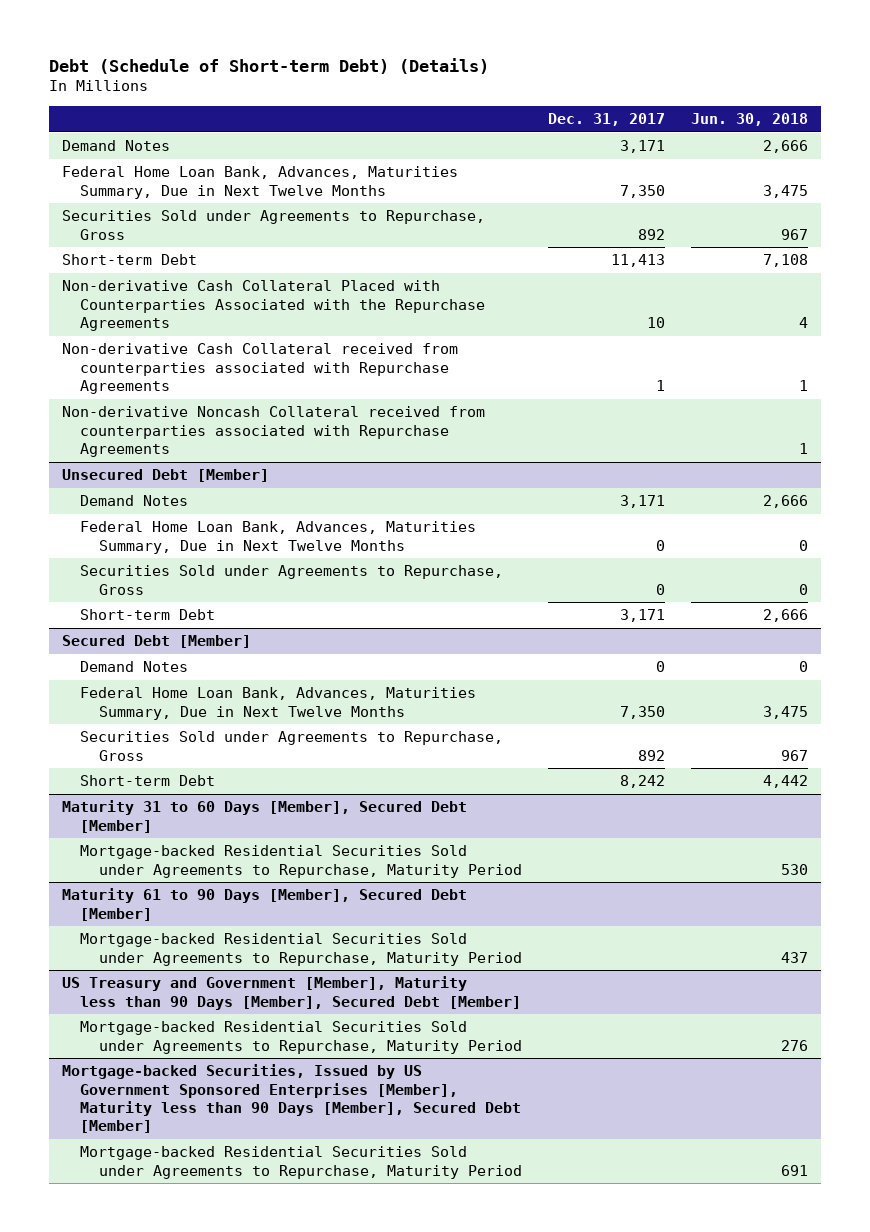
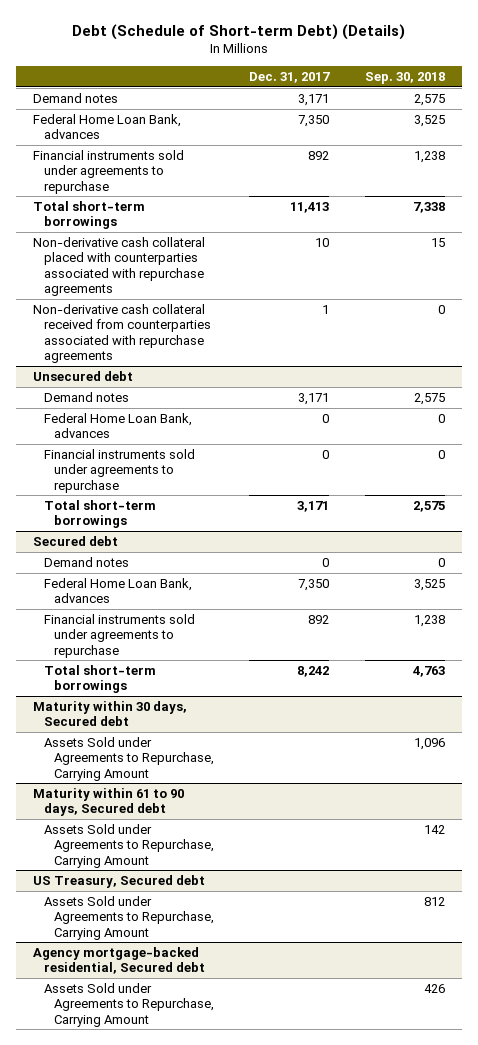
[690,113,808,127] Jun. 30, 2018 -> none
none -> [364,72,445,85] Sep. 30, 2018
[62,406,486,458] Non-derivative Noncash Collateral received from counterparties associated with Repurchase Agreements -> none
[62,800,468,833] Maturity 31 to 60 Days [Member], Secured Debt [Member] -> none
[80,845,522,878] Mortgage-backed Residential Securities Sold under Agreements to Repurchase, Maturity Period -> none
[80,933,522,966] Mortgage-backed Residential Securities Sold under Agreements to Repurchase, Maturity Period -> none
[62,976,522,1010] US Treasury and Government [Member], Maturity less than 90 Days [Member], Secured Debt [Member] -> none
[80,1021,522,1054] Mortgage-backed Residential Securities Sold under Agreements to Repurchase, Maturity Period -> none
[62,1064,522,1134] Mortgage-backed Securities, Issued by US Government Sponsored Enterprises [Member], Maturity less than 90 Days [Member], Secured Debt [Member] -> none
[80,1146,522,1179] Mortgage-backed Residential Securities Sold under Agreements to Repurchase, Maturity Period -> none
[62,140,171,152] Demand Notes -> [33,92,119,103] Demand notes
[62,166,459,199] Federal Home Loan Bank, Advances, Maturities Summary, Due in Next Twelve Months -> [33,113,182,140] Federal Home Loan Bank, advances
[62,210,486,240] Securities Sold under Agreements to Repurchase, Gross -> [33,149,185,194] Financial instruments sold under agreements to repurchase
[62,254,198,266] Short-term Debt -> [33,200,146,230] Total short-term borrowings
[62,280,486,332] Non-derivative Cash Collateral Placed with Counterparties Associated with the Repurchase Agreements -> [33,236,206,296] Non-derivative cash collateral placed with counterparties associated with repurchase agreements
[62,343,459,395] Non-derivative Cash Collateral received from counterparties associated with Repurchase Agreements -> [33,303,211,363] Non-derivative cash collateral received from counterparties associated with repurchase agreements
[62,469,270,483] Unsecured Debt [Member] -> [33,370,134,381] Unsecured debt
[80,495,189,507] Demand Notes -> [43,391,129,402] Demand notes
[80,521,477,554] Federal Home Loan Bank, Advances, Maturities Summary, Due in Next Twelve Months -> [43,412,192,439] Federal Home Loan Bank, advances
[80,565,504,595] Securities Sold under Agreements to Repurchase, Gross -> [43,448,195,493] Financial instruments sold under agreements to repurchase
[80,609,216,621] Short-term Debt -> [43,499,156,529] Total short-term borrowings
[62,635,252,649] Secured Debt [Member] -> [33,535,119,546] Secured debt
[80,661,189,673] Demand Notes -> [43,556,129,567] Demand notes
[80,687,477,720] Federal Home Loan Bank, Advances, Maturities Summary, Due in Next Twelve Months -> [43,577,192,604] Federal Home Loan Bank, advances
[80,731,504,761] Securities Sold under Agreements to Repurchase, Gross -> [43,613,195,658] Financial instruments sold under agreements to repurchase
[80,775,216,787] Short-term Debt -> [43,664,156,694] Total short-term borrowings
none -> [33,700,188,727] Maturity within 30 days, Secured debt
none -> [43,736,215,781] Assets Sold under Agreements to Repurchase, Carrying Amount
[62,888,468,921] Maturity 61 to 90 Days [Member], Secured Debt [Member] -> [33,787,185,817] Maturity within 61 to 90 days, Secured debt
none -> [43,823,215,868] Assets Sold under Agreements to Repurchase, Carrying Amount
none -> [33,874,206,888] US Treasury, Secured debt
none -> [43,895,215,940] Assets Sold under Agreements to Repurchase, Carrying Amount
none -> [33,946,205,975] Agency mortgage-backed residential, Secured debt
none -> [43,982,215,1027] Assets Sold under Agreements to Repurchase, Carrying Amount

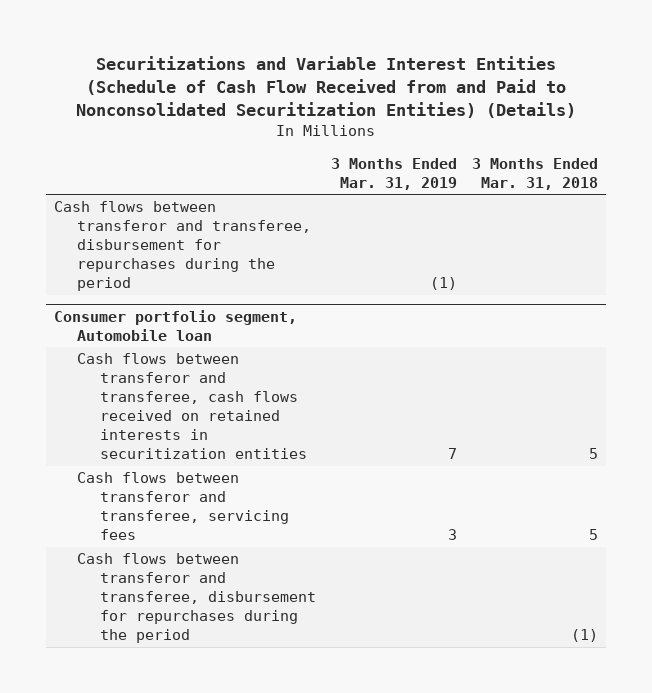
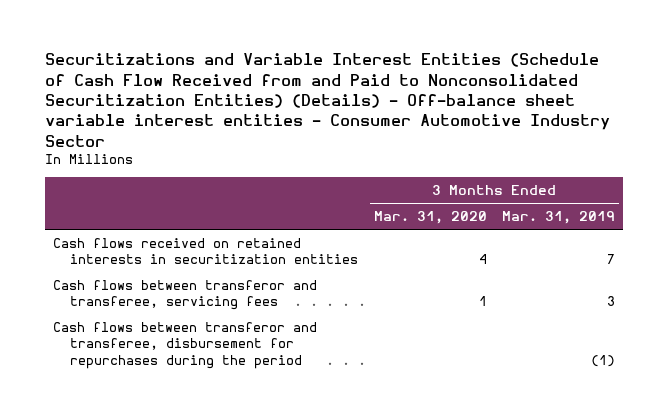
[76,55,577,119] Securitizations and Variable Interest Entities (Schedule of Cash Flow Received from and Paid to Nonconsolidated Securitization Entities) (Details) -> [44,53,610,147] Securitizations and Variable Interest Entities (Schedule of Cash Flow Received from and Paid to Nonconsolidated Securitization Entities) (Details) - Off-balance sheet variable interest entities - Consumer Automotive Industry Sector
[472,157,599,190] 3 Months Ended Mar. 31, 2018 -> none
none -> [373,211,487,225] Mar. 31, 2020
[53,309,297,341] Consumer portfolio segment, Automobile loan -> none
[77,353,308,460] Cash flows between transferor and transferee, cash flows received on retained interests in securitization entities -> [52,237,359,265] Cash flows received on retained interests in securitization entities
[77,553,317,644] Cash flows between transferor and transferee, disbursement for repurchases during the period -> none
[53,201,312,292] Cash flows between transferor and transferee, disbursement for repurchases during the period -> [52,321,317,369] Cash flows between transferor and transferee, disbursement for repurchases during the period

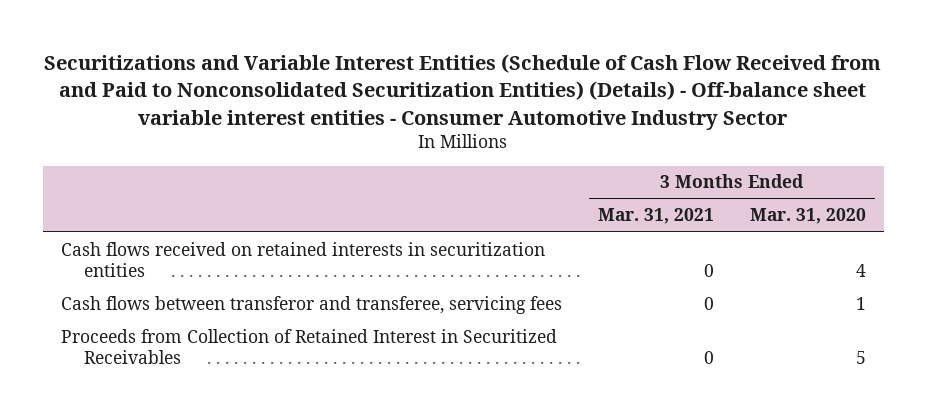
[501,211,615,225] Mar. 31, 2019 -> none
none -> [597,208,714,225] Mar. 31, 2021
[52,321,317,369] Cash flows between transferor and transferee, disbursement for repurchases during the period -> none
none -> [61,328,558,364] Proceeds from Collection of Retained Interest in Securitized Receivables

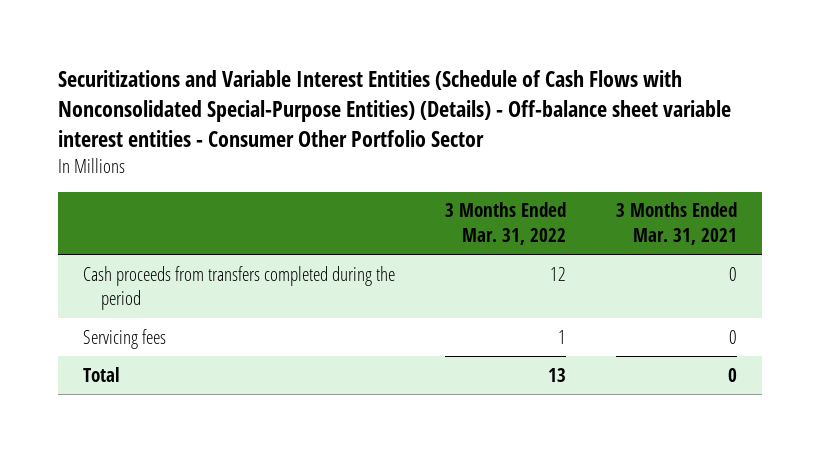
[44,54,882,130] Securitizations and Variable Interest Entities (Schedule of Cash Flow Received from and Paid to Nonconsolidated Securitization Entities) (Details) - Off-balance sheet variable interest entities - Consumer Automotive Industry Sector -> [57,70,731,147] Securitizations and Variable Interest Entities (Schedule of Cash Flows with Nonconsolidated Special-Purpose Entities) (Details) - Off-balance sheet variable interest entities - Consumer Other Portfolio Sector
[749,208,866,225] Mar. 31, 2020 -> none
none -> [444,202,566,245] 3 Months Ended Mar. 31, 2022
[61,241,546,277] Cash flows received on retained interests in securitization entities -> none
none -> [82,265,395,311] Cash proceeds from transfers completed during the period
[61,295,563,314] Cash flows between transferor and transferee, servicing fees -> [82,328,166,349] Servicing fees
[61,328,558,364] Proceeds from Collection of Retained Interest in Securitized Receivables -> [82,366,120,382] Total

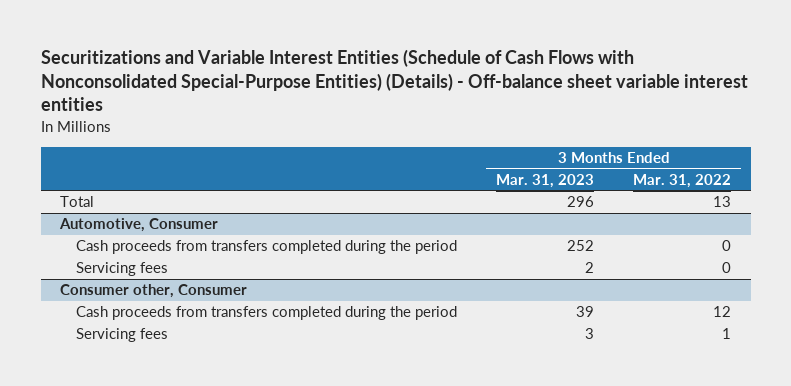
[57,70,731,147] Securitizations and Variable Interest Entities (Schedule of Cash Flows with Nonconsolidated Special-Purpose Entities) (Details) - Off-balance sheet variable interest entities - Consumer Other Portfolio Sector -> [40,49,748,112] Securitizations and Variable Interest Entities (Schedule of Cash Flows with Nonconsolidated Special-Purpose Entities) (Details) - Off-balance sheet variable interest entities
[616,202,738,245] 3 Months Ended Mar. 31, 2021 -> none
none -> [496,173,595,188] Mar. 31, 2023
[82,366,120,382] Total -> [60,196,95,208] Total
none -> [59,218,219,233] Automotive, Consumer
none -> [75,240,457,255] Cash proceeds from transfers completed during the period
none -> [75,262,168,277] Servicing fees
none -> [60,284,248,299] Consumer other, Consumer

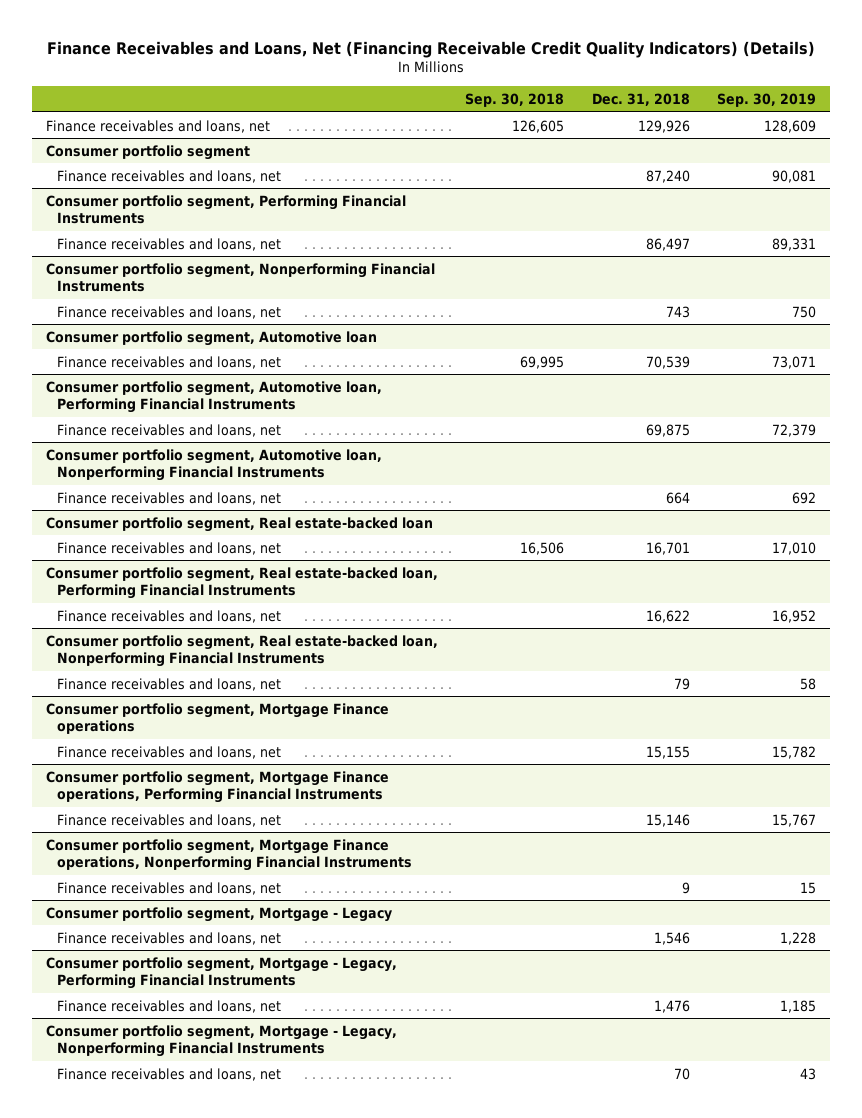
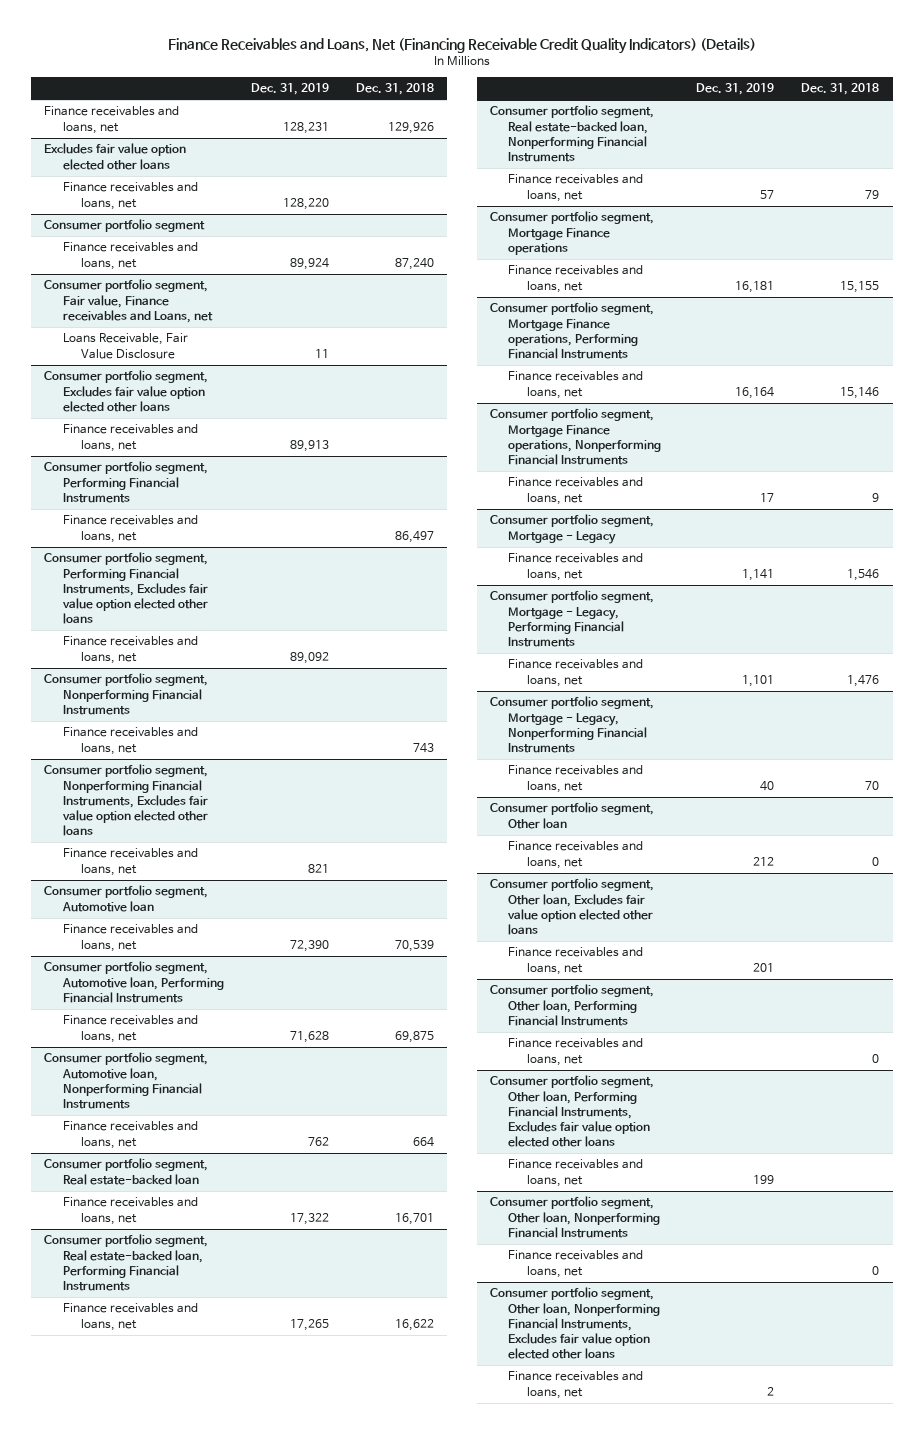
[465,92,565,107] Sep. 30, 2018 -> none
[717,92,817,107] Sep. 30, 2019 -> none
none -> [250,83,329,96] Dec. 31, 2019
none -> [44,143,187,170] Excludes fair value option elected other loans
none -> [62,182,198,210] Finance receivables and loans, net
none -> [44,279,213,323] Consumer portfolio segment, Fair value, Finance receivables and Loans, net
none -> [62,333,188,359] Loans Receivable, Fair Value Disclosure
none -> [44,370,209,412] Consumer portfolio segment, Excludes fair value option elected other loans
none -> [62,424,198,452] Finance receivables and loans, net
none -> [44,552,209,625] Consumer portfolio segment, Performing Financial Instruments, Excludes fair value option elected other loans
none -> [62,636,198,664] Finance receivables and loans, net
none -> [44,764,209,837] Consumer portfolio segment, Nonperforming Financial Instruments, Excludes fair value option elected other loans
none -> [62,848,198,876] Finance receivables and loans, net
none -> [490,802,655,829] Consumer portfolio segment, Other loan
none -> [508,841,644,869] Finance receivables and loans, net
none -> [490,878,655,936] Consumer portfolio segment, Other loan, Excludes fair value option elected other loans
none -> [508,947,644,975] Finance receivables and loans, net
none -> [490,984,655,1026] Consumer portfolio segment, Other loan, Performing Financial Instruments
none -> [508,1038,644,1066] Finance receivables and loans, net
none -> [490,1075,655,1148] Consumer portfolio segment, Other loan, Performing Financial Instruments, Excludes fair value option elected other loans
none -> [508,1159,644,1187] Finance receivables and loans, net
none -> [490,1196,661,1238] Consumer portfolio segment, Other loan, Nonperforming Financial Instruments
none -> [508,1250,644,1278] Finance receivables and loans, net
none -> [490,1287,661,1360] Consumer portfolio segment, Other loan, Nonperforming Financial Instruments, Excludes fair value option elected other loans
none -> [508,1371,644,1399] Finance receivables and loans, net

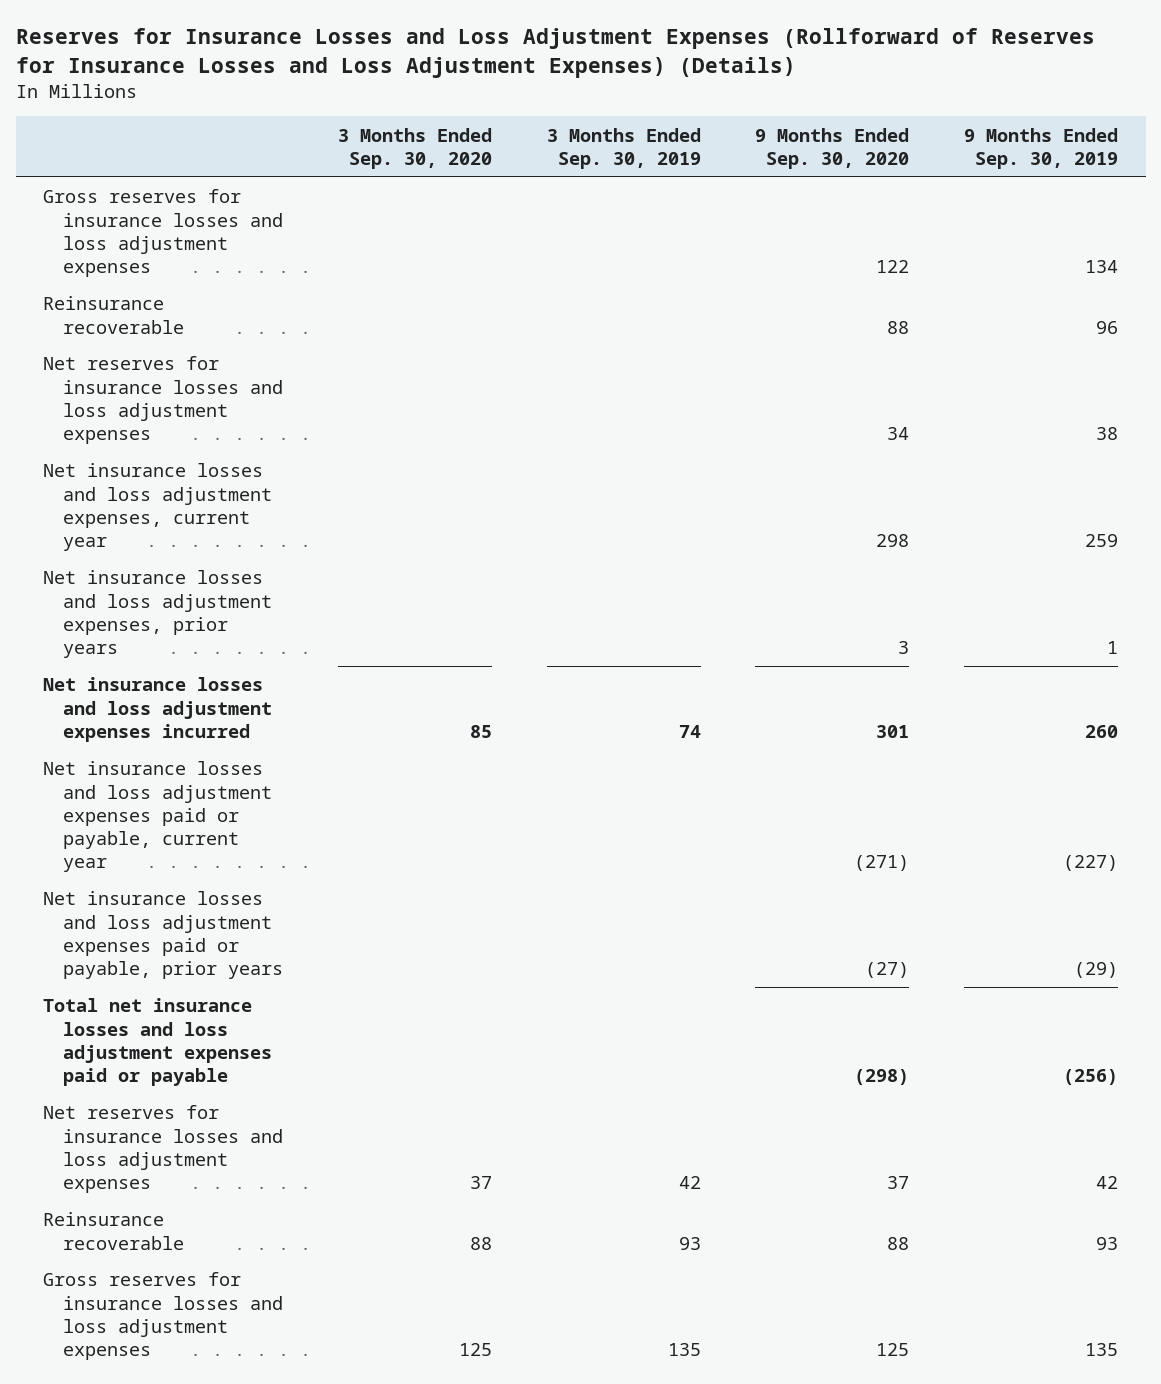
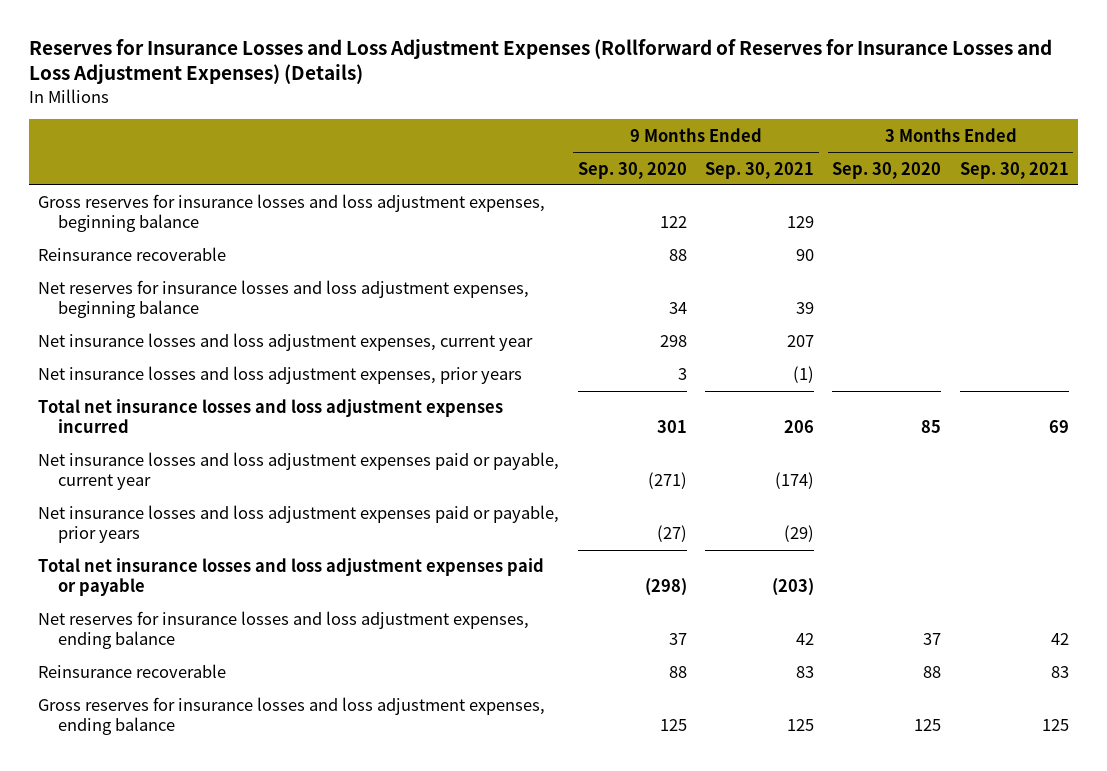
[546,127,701,169] 3 Months Ended Sep. 30, 2019 -> none
[964,127,1119,169] 9 Months Ended Sep. 30, 2019 -> none
none -> [704,161,814,179] Sep. 30, 2021
none -> [959,161,1069,179] Sep. 30, 2021
[43,189,284,278] Gross reserves for insurance losses and loss adjustment expenses -> [38,194,546,233] Gross reserves for insurance losses and loss adjustment expenses, beginning balance
[43,356,284,445] Net reserves for insurance losses and loss adjustment expenses -> [38,280,530,319] Net reserves for insurance losses and loss adjustment expenses, beginning balance
[43,677,273,742] Net insurance losses and loss adjustment expenses incurred -> [38,399,504,434] Total net insurance losses and loss adjustment expenses incurred
[43,1105,284,1194] Net reserves for insurance losses and loss adjustment expenses -> [38,611,530,650] Net reserves for insurance losses and loss adjustment expenses, ending balance
[43,1272,284,1361] Gross reserves for insurance losses and loss adjustment expenses -> [38,697,546,736] Gross reserves for insurance losses and loss adjustment expenses, ending balance

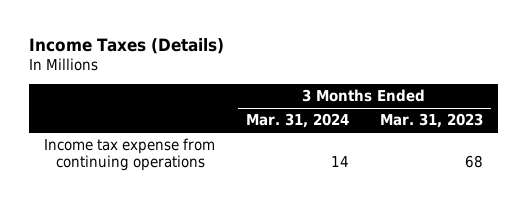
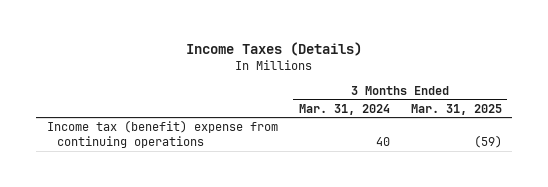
[379,113,483,129] Mar. 31, 2023 -> none
none -> [410,103,502,115] Mar. 31, 2025
[44,138,216,171] Income tax expense from continuing operations -> [46,120,278,149] Income tax (benefit) expense from continuing operations
[331,155,350,167] 14 -> [375,137,390,147] 40

